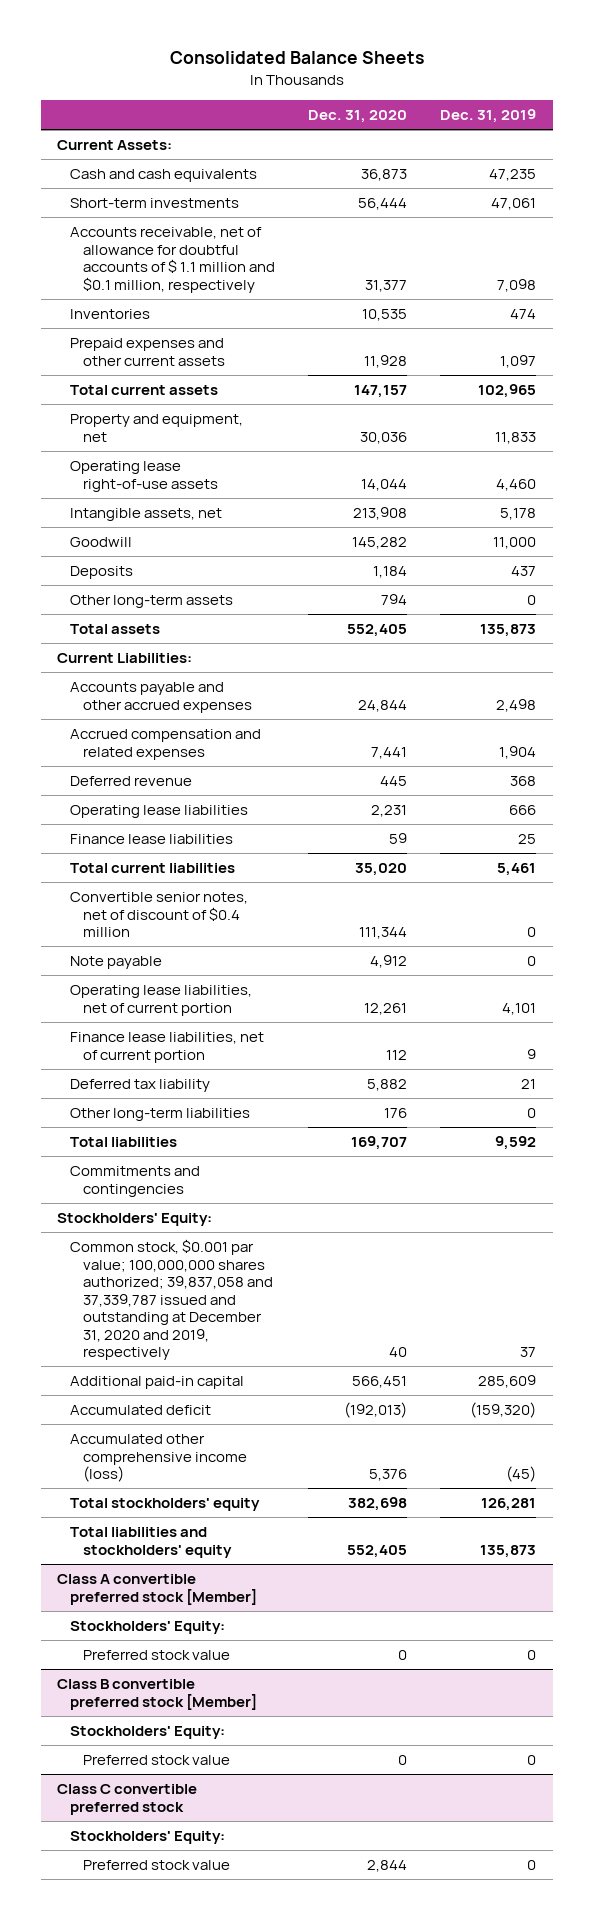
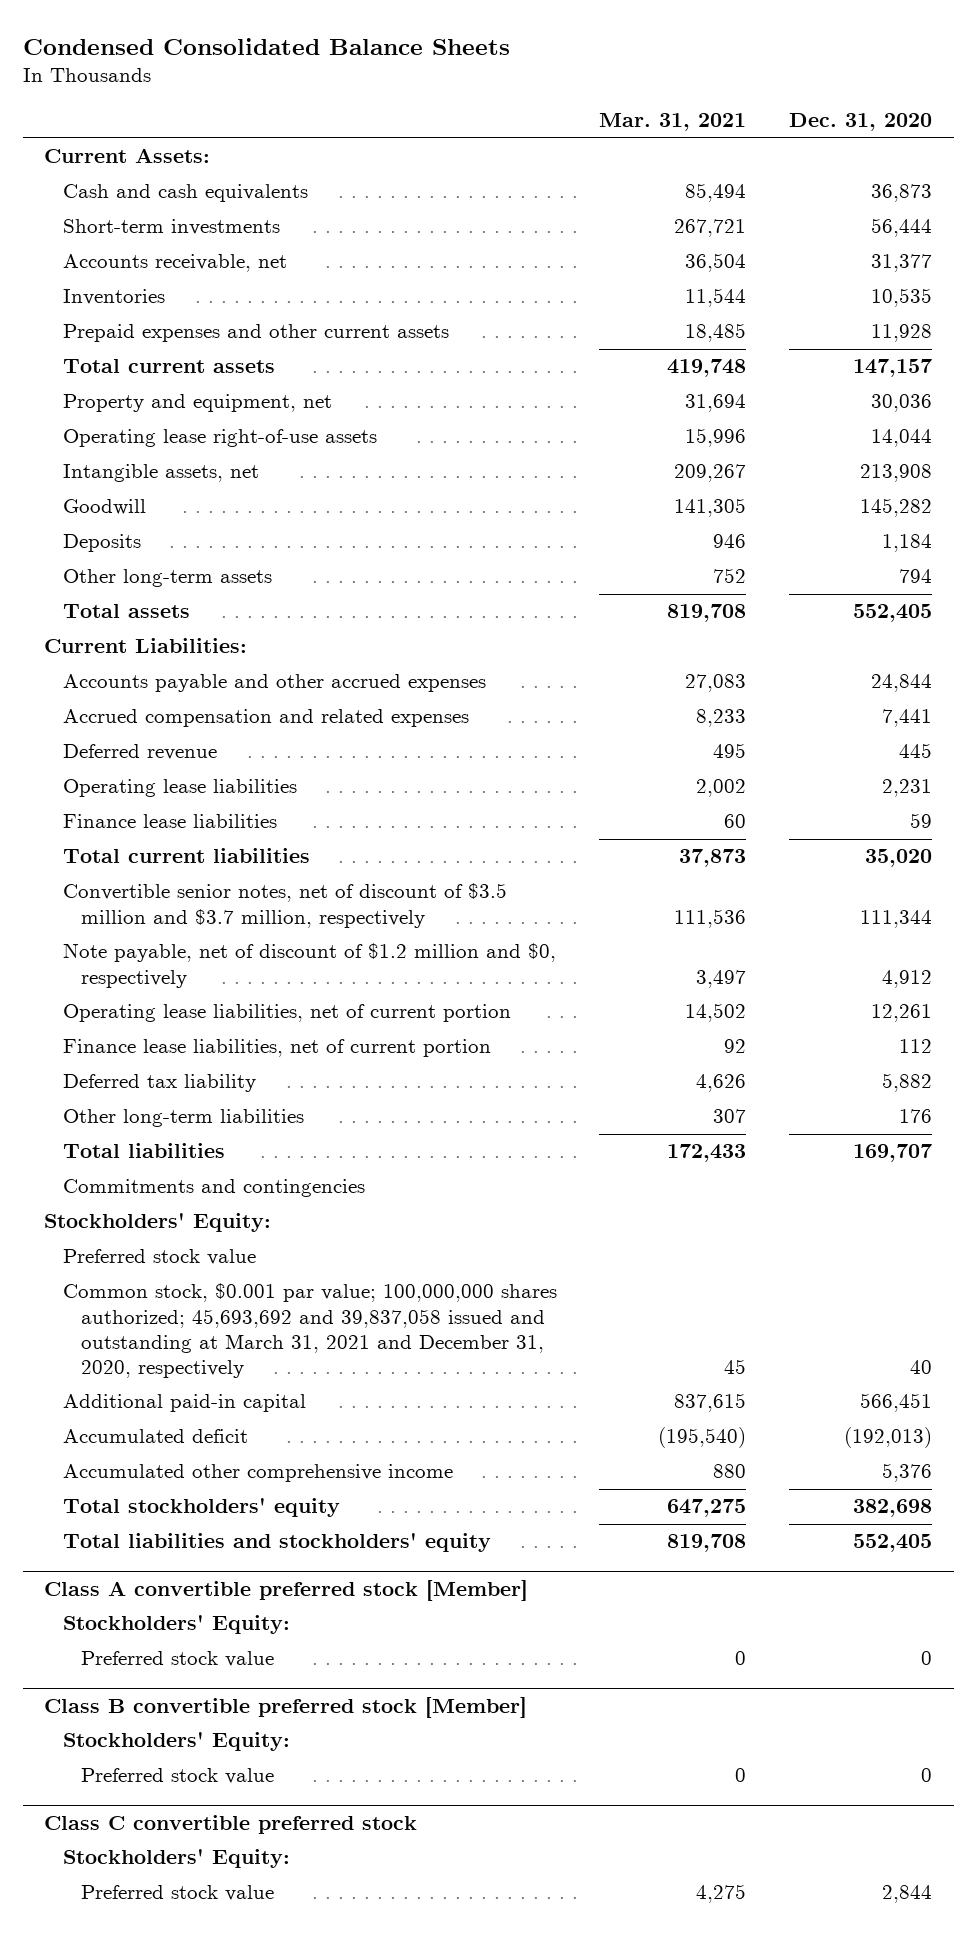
[169,51,424,65] Consolidated Balance Sheets -> [22,37,510,55] Condensed Consolidated Balance Sheets
[440,109,537,124] Dec. 31, 2019 -> none
none -> [599,113,747,132] Mar. 31, 2021
[70,227,276,293] Accounts receivable, net of allowance for doubtful accounts of $ 1.1 million and $0.1 million, respectively -> [62,254,287,273] Accounts receivable, net
[70,892,249,938] Convertible senior notes, net of discount of $0.4 million -> [62,883,507,928] Convertible senior notes, net of discount of $3.5 million and $3.7 million, respectively
[70,956,163,970] Note payable -> [62,943,556,988] Note payable, net of discount of $1.2 million and $0, respectively
none -> [62,1249,256,1266] Preferred stock value
[70,1239,274,1361] Common stock, $0.001 par value; 100,000,000 shares authorized; 39,837,058 and 37,339,787 issued and outstanding at December 31, 2020 and 2019, respectively -> [62,1283,557,1378] Common stock, $0.001 par value; 100,000,000 shares authorized; 45,693,692 and 39,837,058 issued and outstanding at March 31, 2021 and December 31, 2020, respectively
[70,1434,248,1483] Accumulated other comprehensive income (loss) -> [62,1464,453,1483] Accumulated other comprehensive income

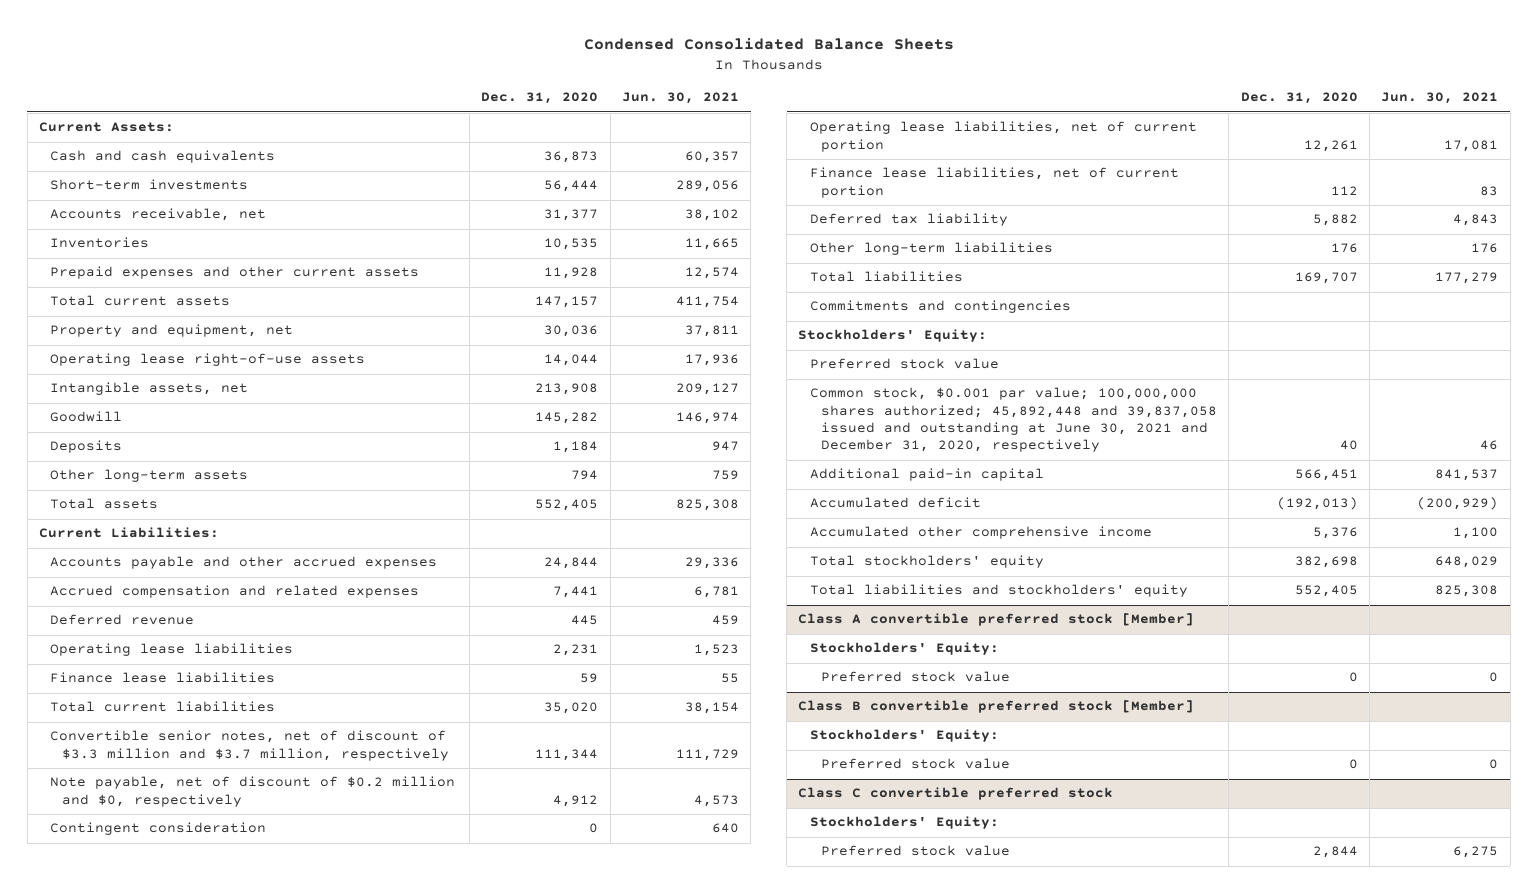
[599,113,747,132] Mar. 31, 2021 -> none
none -> [622,92,740,105] Jun. 30, 2021
[62,883,507,928] Convertible senior notes, net of discount of $3.5 million and $3.7 million, respectively -> [50,730,449,761] Convertible senior notes, net of discount of $3.3 million and $3.7 million, respectively
[62,943,556,988] Note payable, net of discount of $1.2 million and $0, respectively -> [50,776,456,807] Note payable, net of discount of $0.2 million and $0, respectively
none -> [50,822,267,836] Contingent consideration
[62,1283,557,1378] Common stock, $0.001 par value; 100,000,000 shares authorized; 45,693,692 and 39,837,058 issued and outstanding at March 31, 2021 and December 31, 2020, respectively -> [809,387,1217,453] Common stock, $0.001 par value; 100,000,000 shares authorized; 45,892,448 and 39,837,058 issued and outstanding at June 30, 2021 and December 31, 2020, respectively

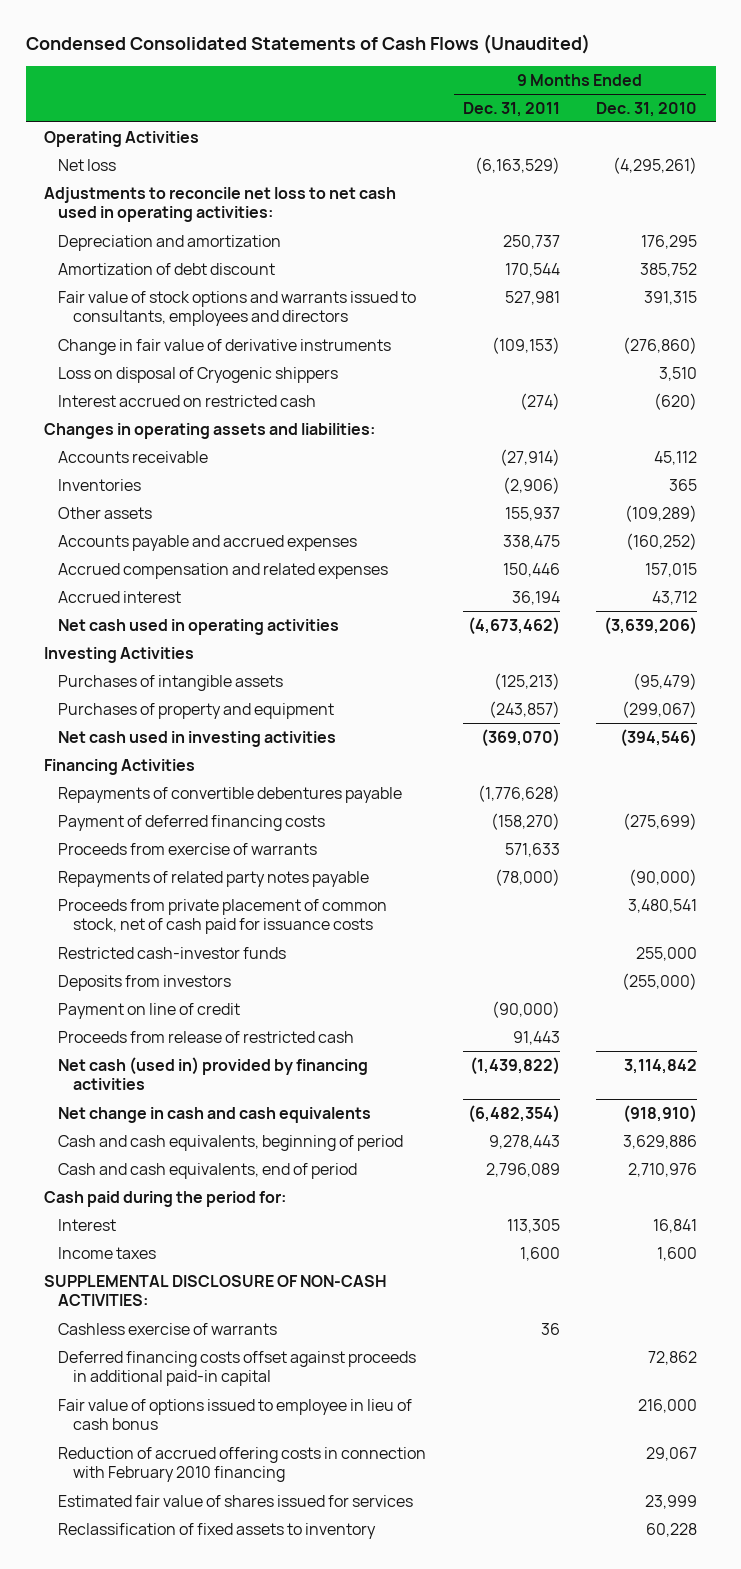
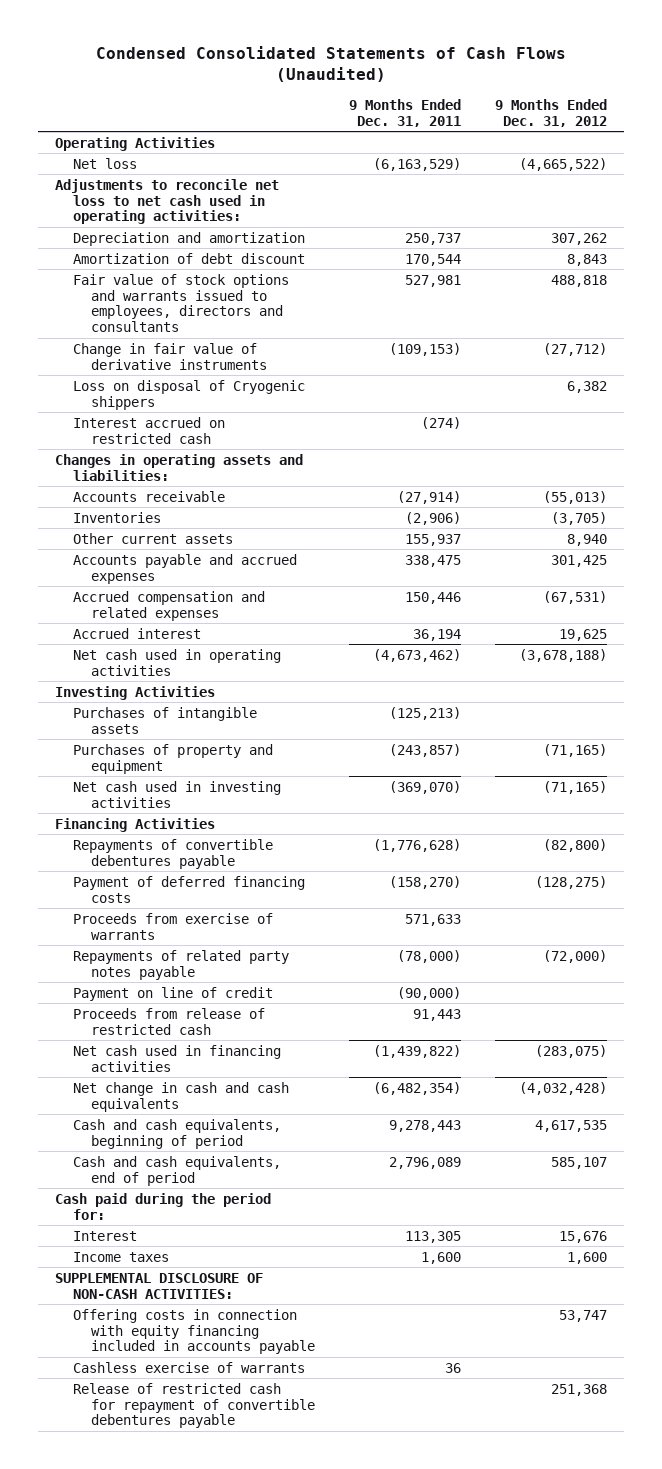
[596,101,698,117] Dec. 31, 2010 -> none
none -> [495,98,608,127] 9 Months Ended Dec. 31, 2012
[58,290,417,327] Fair value of stock options and warrants issued to consultants, employees and directors -> [72,273,289,333] Fair value of stock options and warrants issued to employees, directors and consultants
[58,506,153,519] Other assets -> [72,532,233,544] Other current assets
[58,898,388,935] Proceeds from private placement of common stock, net of cash paid for issuance costs -> none
[58,946,287,959] Restricted cash-investor funds -> none
[58,974,232,991] Deposits from investors -> none
[58,1056,369,1091] Net cash (used in) provided by financing activities -> [72,1044,281,1072] Net cash used in financing activities
none -> [72,1308,315,1355] Offering costs in connection with equity financing included in accounts payable
[58,1350,417,1387] Deferred financing costs offset against proceeds in additional paid-in capital -> none
[58,1398,413,1431] Fair value of options issued to employee in lieu of cash bonus -> none
[58,1446,427,1483] Reduction of accrued offering costs in connection with February 2010 financing -> none
[58,1494,414,1507] Estimated fair value of shares issued for services -> none
[58,1522,377,1539] Reclassification of fixed assets to inventory -> none
none -> [72,1382,315,1429] Release of restricted cash for repayment of convertible debentures payable

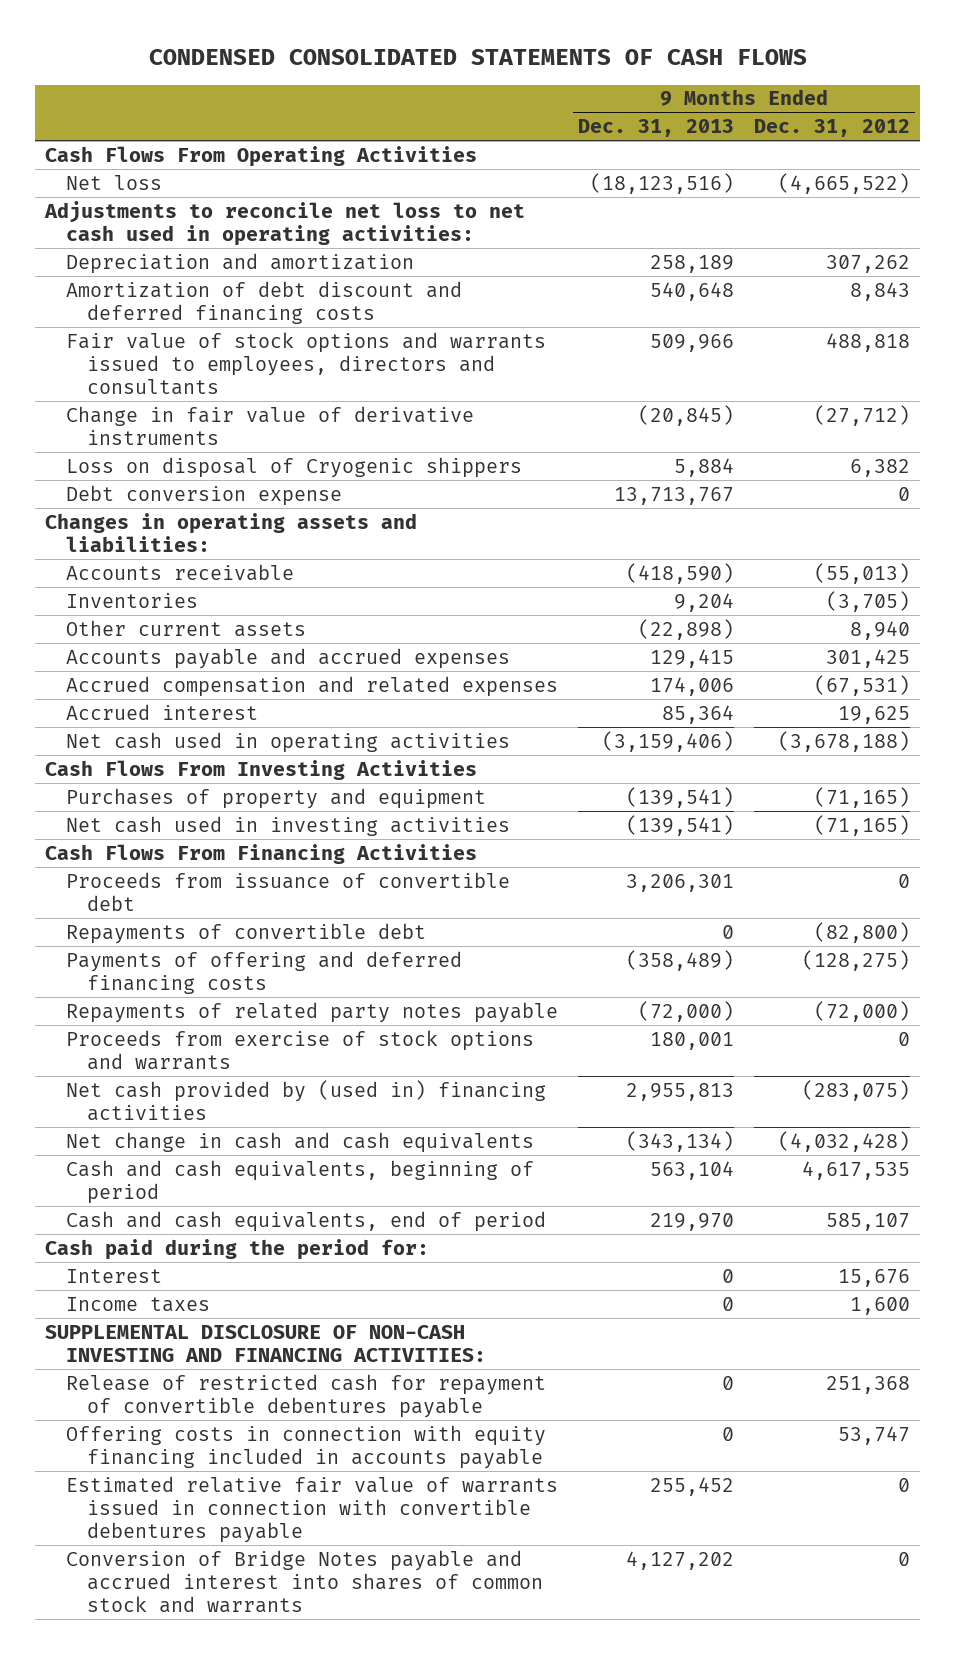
[96,46,567,83] Condensed Consolidated Statements of Cash Flows (Unaudited) -> [148,49,807,66] CONDENSED CONSOLIDATED STATEMENTS OF CASH FLOWS
[349,98,462,127] 9 Months Ended Dec. 31, 2011 -> none
none -> [578,119,735,138] Dec. 31, 2013
[55,136,216,151] Operating Activities -> [45,145,478,167] Cash Flows From Operating Activities
[72,252,305,264] Amortization of debt discount -> [65,280,462,324] Amortization of debt discount and deferred financing costs
[72,416,225,444] Interest accrued on restricted cash -> none
none -> [65,484,342,506] Debt conversion expense
[72,706,257,734] Purchases of intangible assets -> none
[55,685,216,700] Investing Activities -> [45,759,478,780] Cash Flows From Investing Activities
[72,912,273,940] Proceeds from exercise of warrants -> none
[55,817,216,832] Financing Activities -> [45,843,478,864] Cash Flows From Financing Activities
none -> [65,871,510,911] Proceeds from issuance of convertible debt
[72,838,273,869] Repayments of convertible debentures payable -> [65,922,426,944] Repayments of convertible debt
[72,875,305,903] Payment of deferred financing costs -> [65,950,462,994] Payments of offering and deferred financing costs
[72,986,273,1001] Payment on line of credit -> none
[72,1007,265,1035] Proceeds from release of restricted cash -> none
none -> [65,1029,534,1070] Proceeds from exercise of stock options and warrants
[72,1044,281,1072] Net cash used in financing activities -> [65,1079,546,1121] Net cash provided by (used in) financing activities
[72,1361,305,1373] Cashless exercise of warrants -> none
[55,1272,264,1299] SUPPLEMENTAL DISCLOSURE OF NON-CASH ACTIVITIES: -> [45,1324,486,1362] SUPPLEMENTAL DISCLOSURE OF NON-CASH INVESTING AND FINANCING ACTIVITIES:
[72,1308,315,1355] Offering costs in connection with equity financing included in accounts payable -> [65,1424,546,1469] Offering costs in connection with equity financing included in accounts payable
none -> [65,1475,558,1543] Estimated relative fair value of warrants issued in connection with convertible debentures payable
none -> [65,1549,543,1613] Conversion of Bridge Notes payable and accrued interest into shares of common stock and warrants

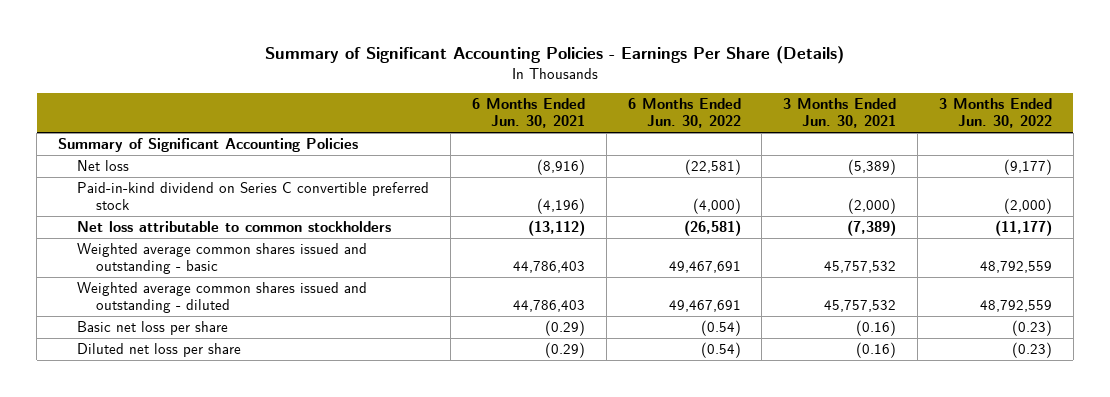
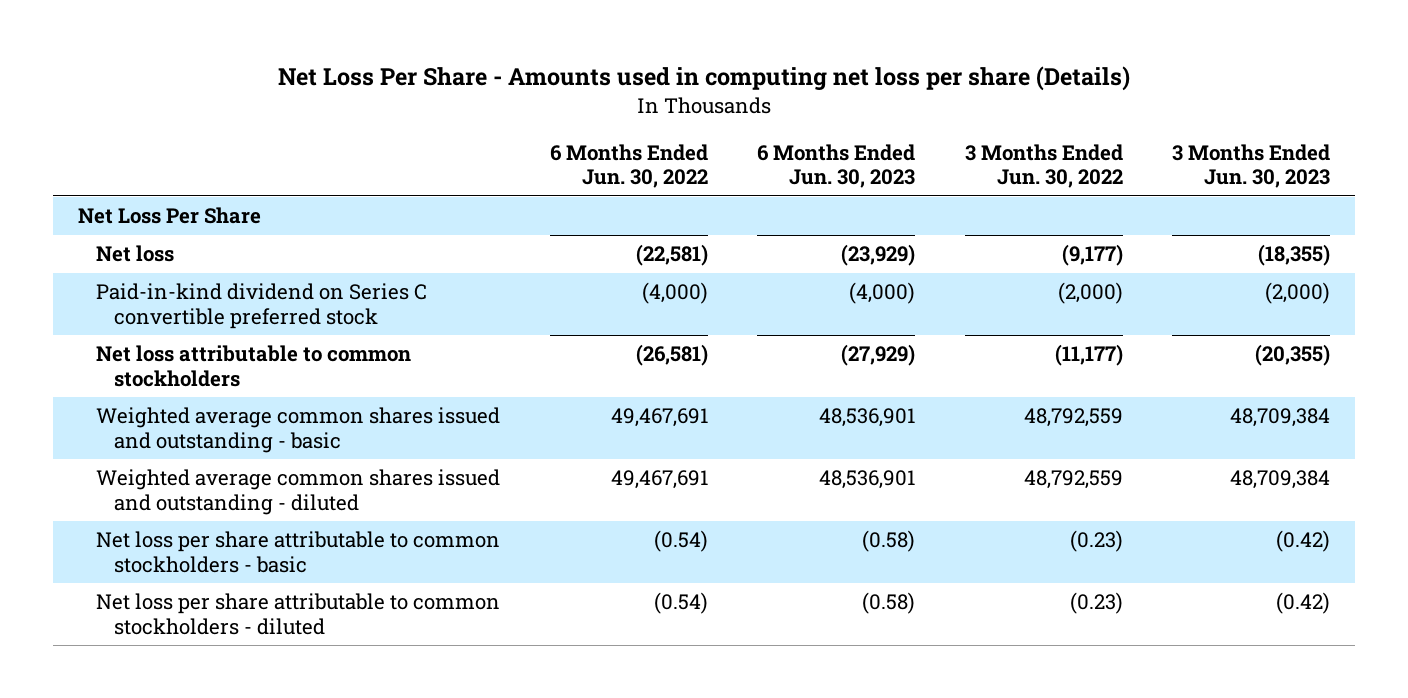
[265,46,845,65] Summary of Significant Accounting Policies - Earnings Per Share (Details) -> [278,66,1131,92] Net Loss Per Share - Amounts used in computing net loss per share (Details)
[471,98,585,129] 6 Months Ended Jun. 30, 2021 -> none
[783,98,897,129] 3 Months Ended Jun. 30, 2021 -> none
none -> [757,143,916,189] 6 Months Ended Jun. 30, 2023
none -> [1172,143,1331,189] 3 Months Ended Jun. 30, 2023
[58,137,359,152] Summary of Significant Accounting Policies -> none
none -> [78,207,262,225] Net Loss Per Share
[77,320,229,335] Basic net loss per share -> [96,531,501,573] Net loss per share attributable to common stockholders - basic
[77,342,242,357] Diluted net loss per share -> [96,593,501,635] Net loss per share attributable to common stockholders - diluted

